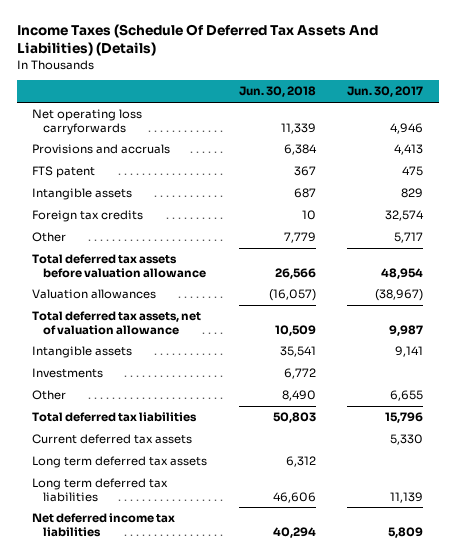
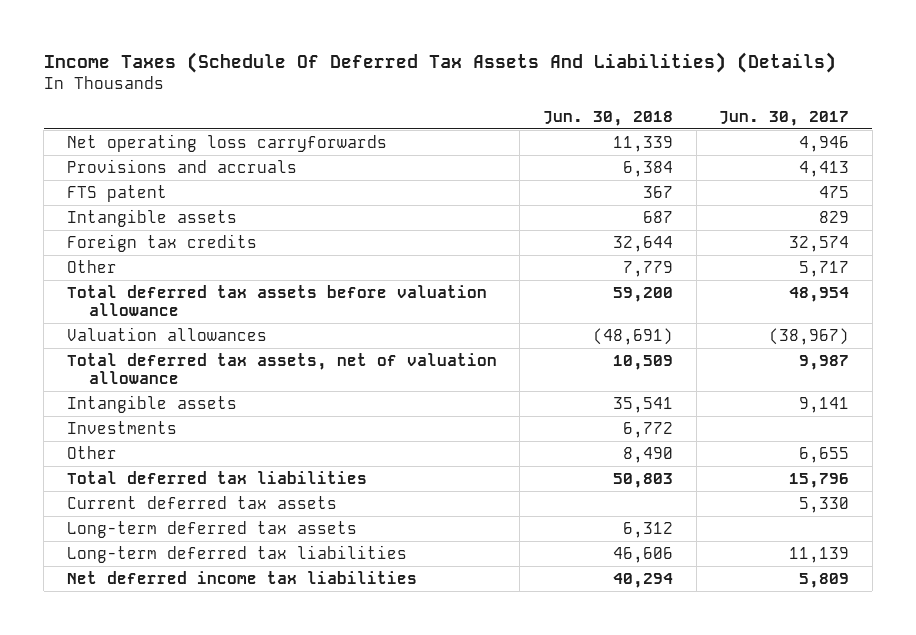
[301,210,316,221] 10 -> [612,235,673,252] 32,644
[274,267,316,279] 26,566 -> [612,286,673,302] 59,200
[268,289,316,302] (16,057) -> [592,327,673,345] (48,691)
[32,456,208,469] Long term deferred tax assets -> [66,520,357,538] Long-term deferred tax assets
[32,478,169,502] Long term deferred tax liabilities -> [66,544,407,563] Long-term deferred tax liabilities

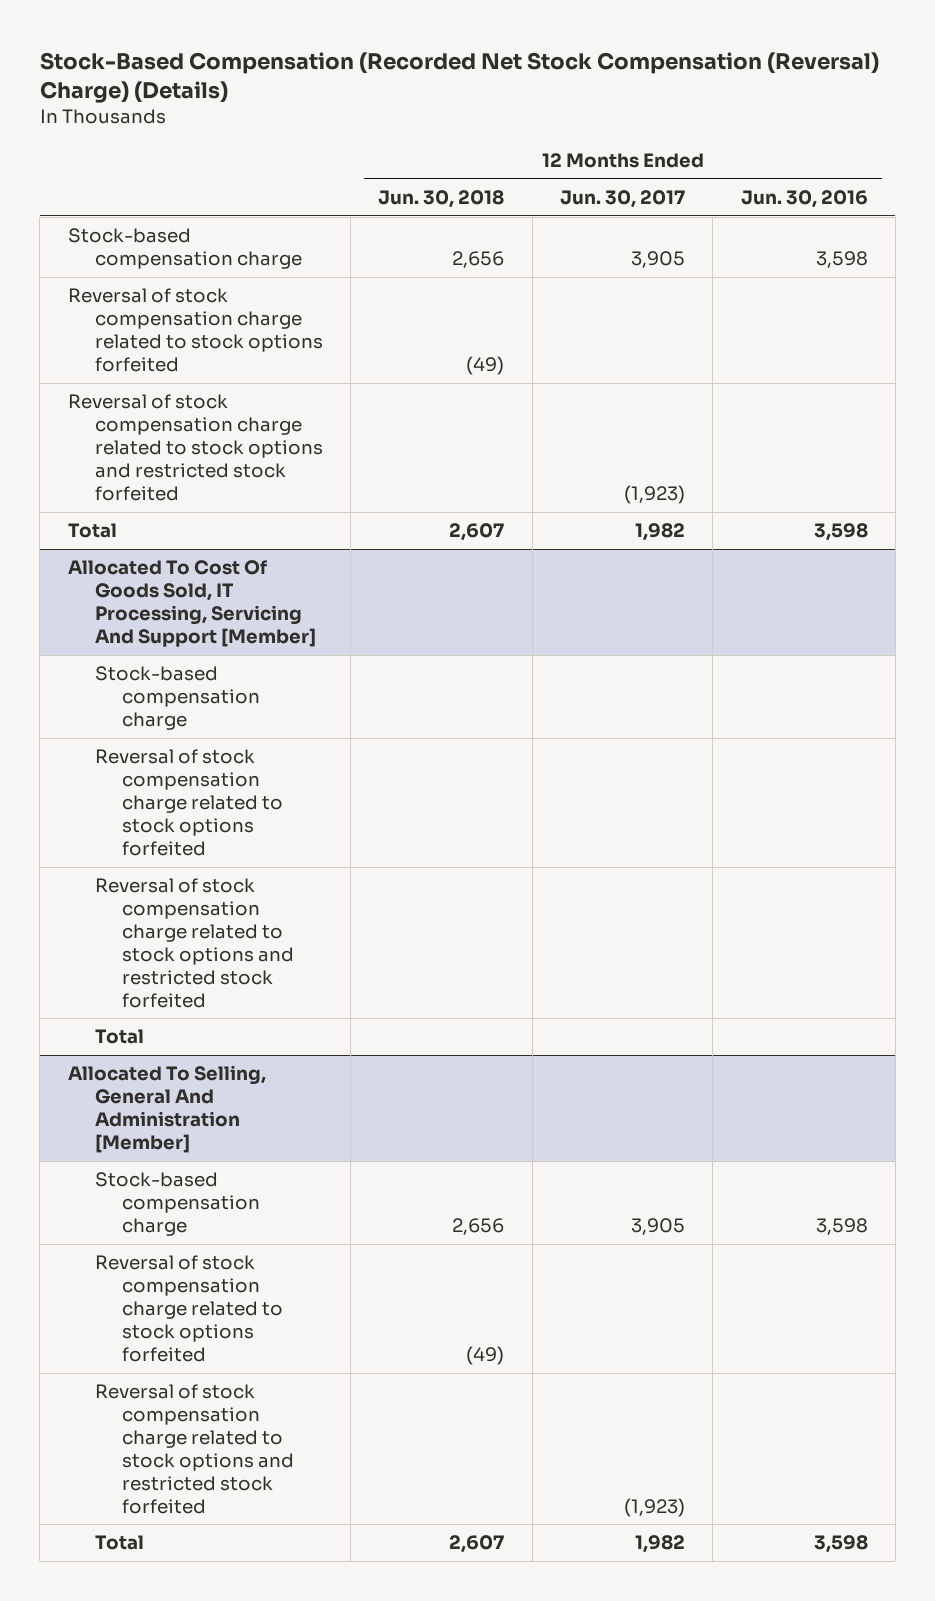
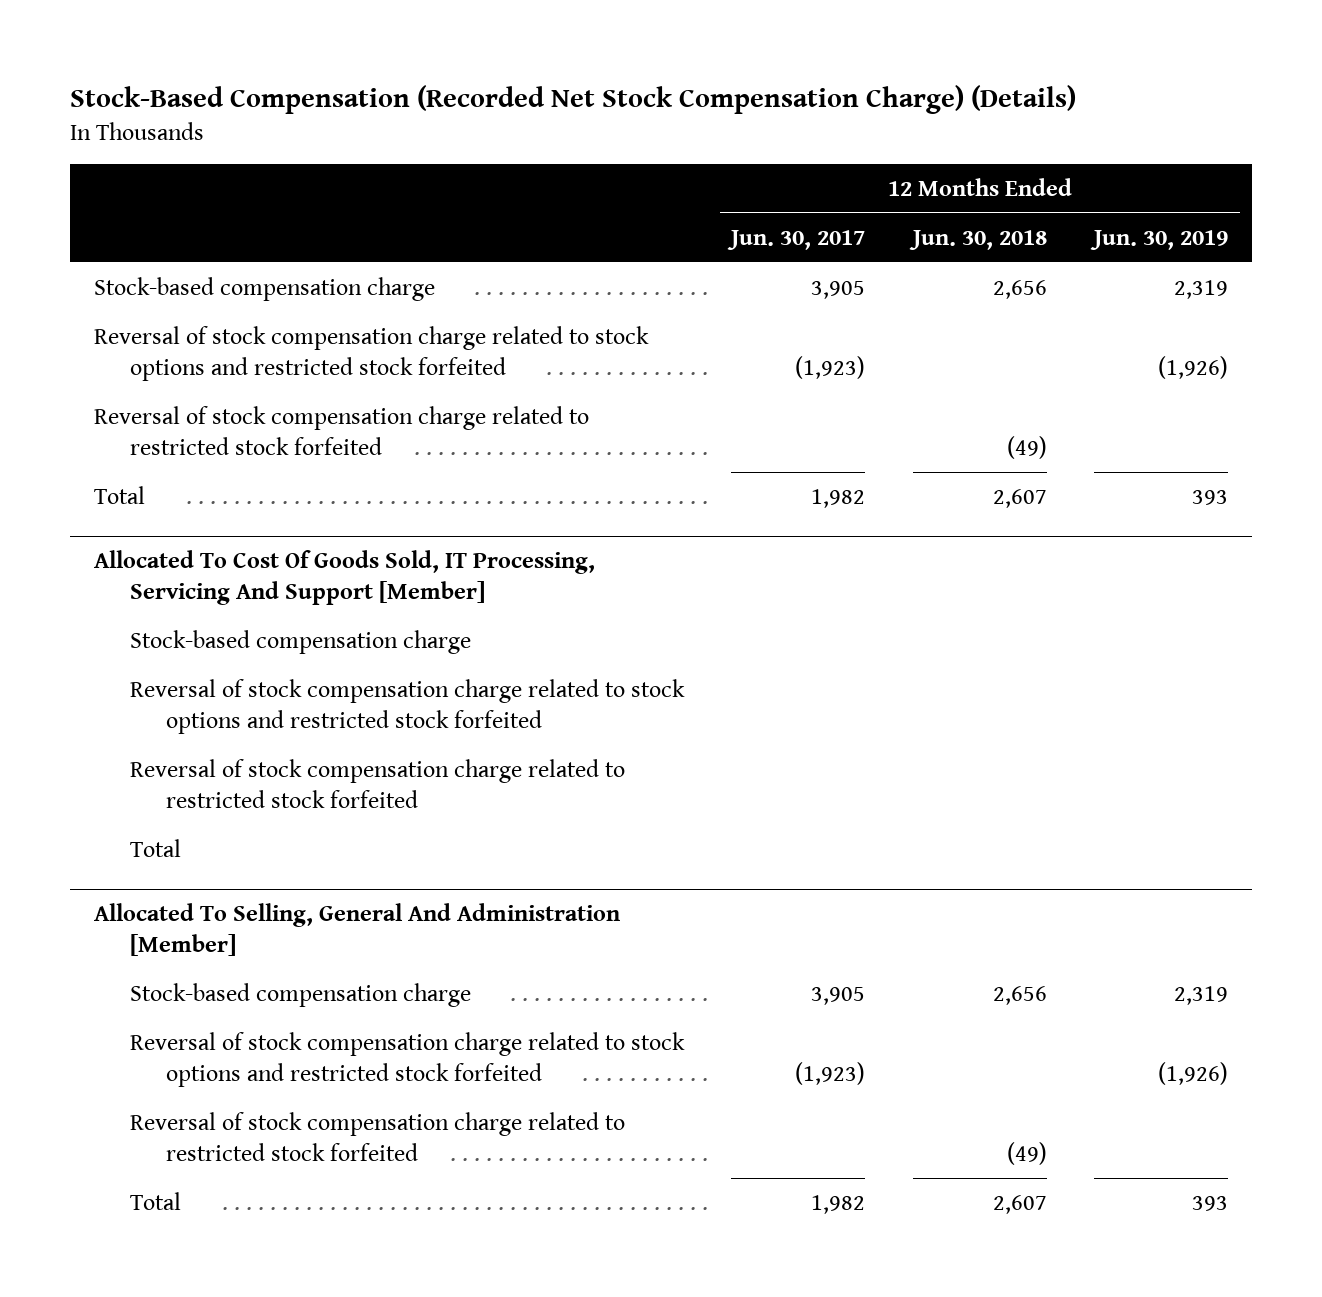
[39,51,879,103] Stock-Based Compensation (Recorded Net Stock Compensation (Reversal) Charge) (Details) -> [70,85,1077,115] Stock-Based Compensation (Recorded Net Stock Compensation Charge) (Details)
[740,189,868,208] Jun. 30, 2016 -> none
none -> [1090,229,1229,250] Jun. 30, 2019
[67,288,323,372] Reversal of stock compensation charge related to stock options forfeited -> none
none -> [93,405,589,455] Reversal of stock compensation charge related to restricted stock forfeited
[94,749,283,856] Reversal of stock compensation charge related to stock options forfeited -> none
none -> [130,758,626,808] Reversal of stock compensation charge related to restricted stock forfeited
[94,1255,283,1362] Reversal of stock compensation charge related to stock options forfeited -> none
none -> [130,1111,626,1161] Reversal of stock compensation charge related to restricted stock forfeited

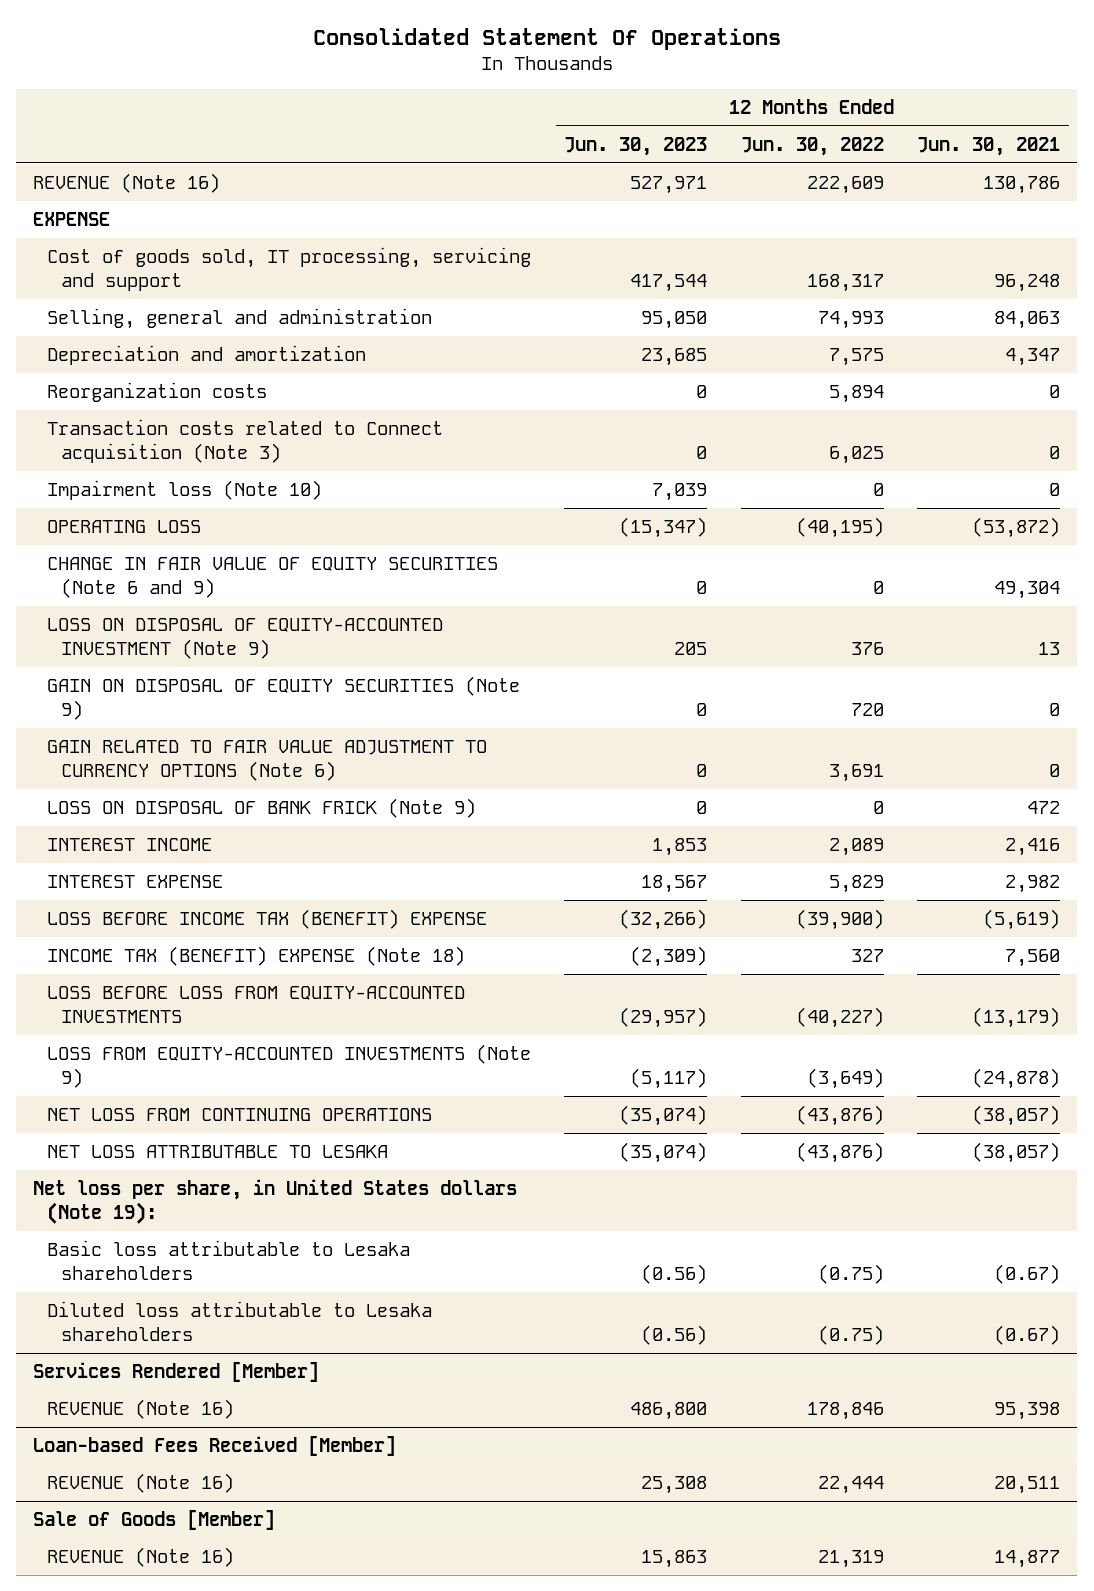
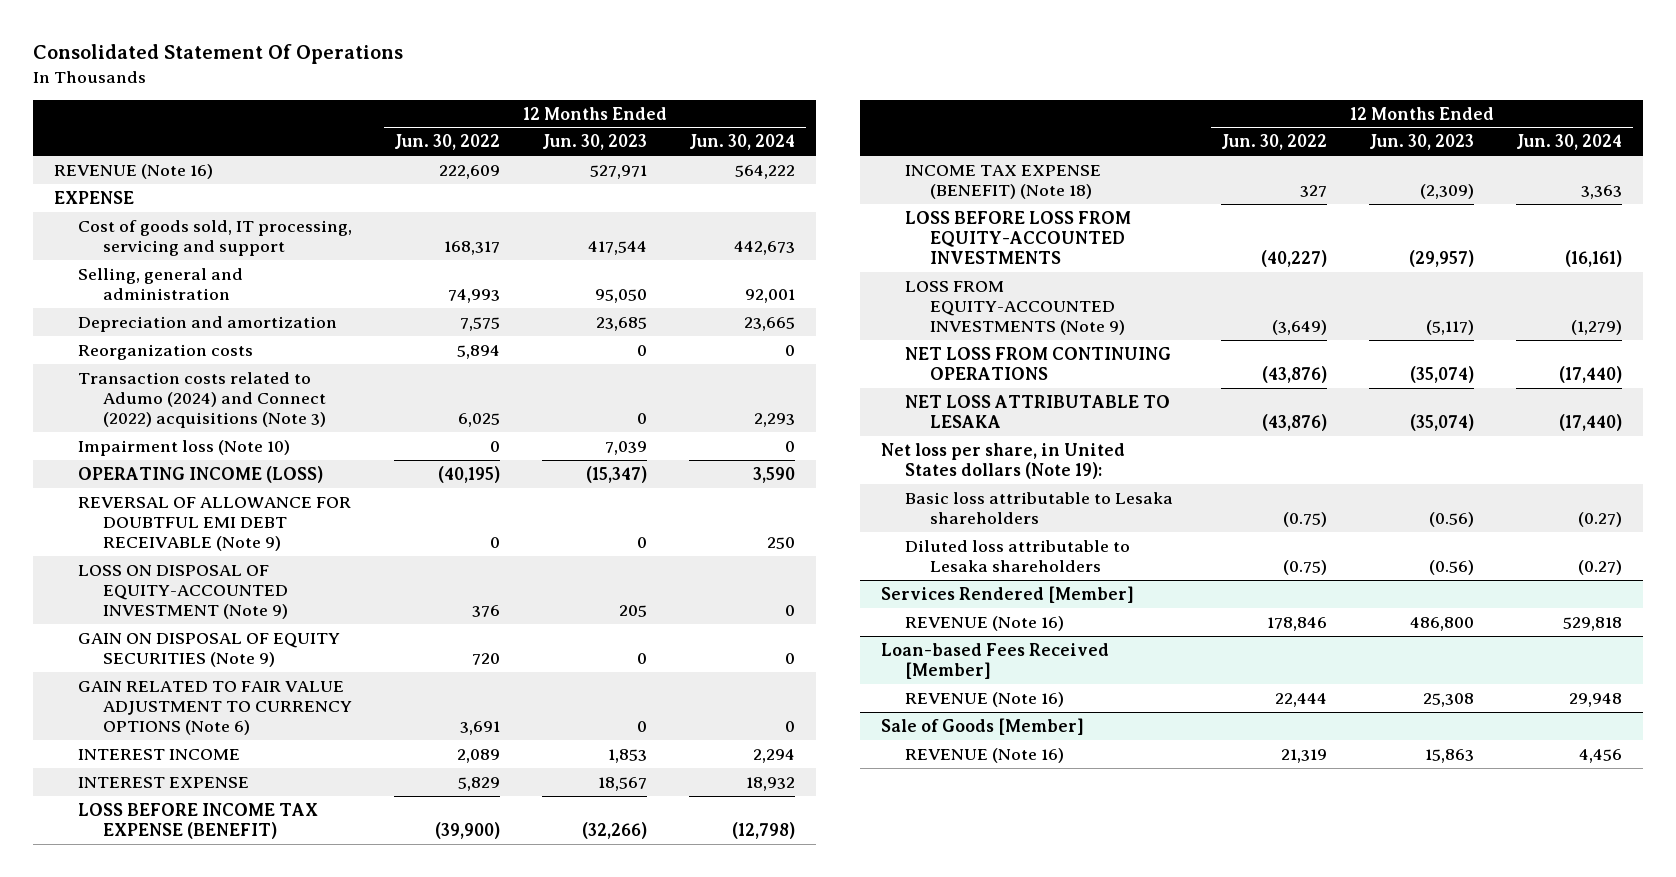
[917,136,1061,156] Jun. 30, 2021 -> none
none -> [689,134,796,151] Jun. 30, 2024
[46,418,443,463] Transaction costs related to Connect acquisition (Note 3) -> [78,371,326,428] Transaction costs related to Adumo (2024) and Connect (2022) acquisitions (Note 3)
[46,556,498,598] CHANGE IN FAIR VALUE OF EQUITY SECURITIES (Note 6 and 9) -> none
[46,519,201,533] OPERATING LOSS -> [78,465,324,483] OPERATING INCOME (LOSS)
none -> [78,496,352,551] REVERSAL OF ALLOWANCE FOR DOUBTFUL EMI DEBT RECEIVABLE (Note 9)
[46,797,476,818] LOSS ON DISPOSAL OF BANK FRICK (Note 9) -> none
[46,908,487,929] LOSS BEFORE INCOME TAX (BENEFIT) EXPENSE -> [78,802,319,839] LOSS BEFORE INCOME TAX EXPENSE (BENEFIT)
[46,945,465,966] INCOME TAX (BENEFIT) EXPENSE (Note 18) -> [905,164,1102,199] INCOME TAX EXPENSE (BENEFIT) (Note 18)

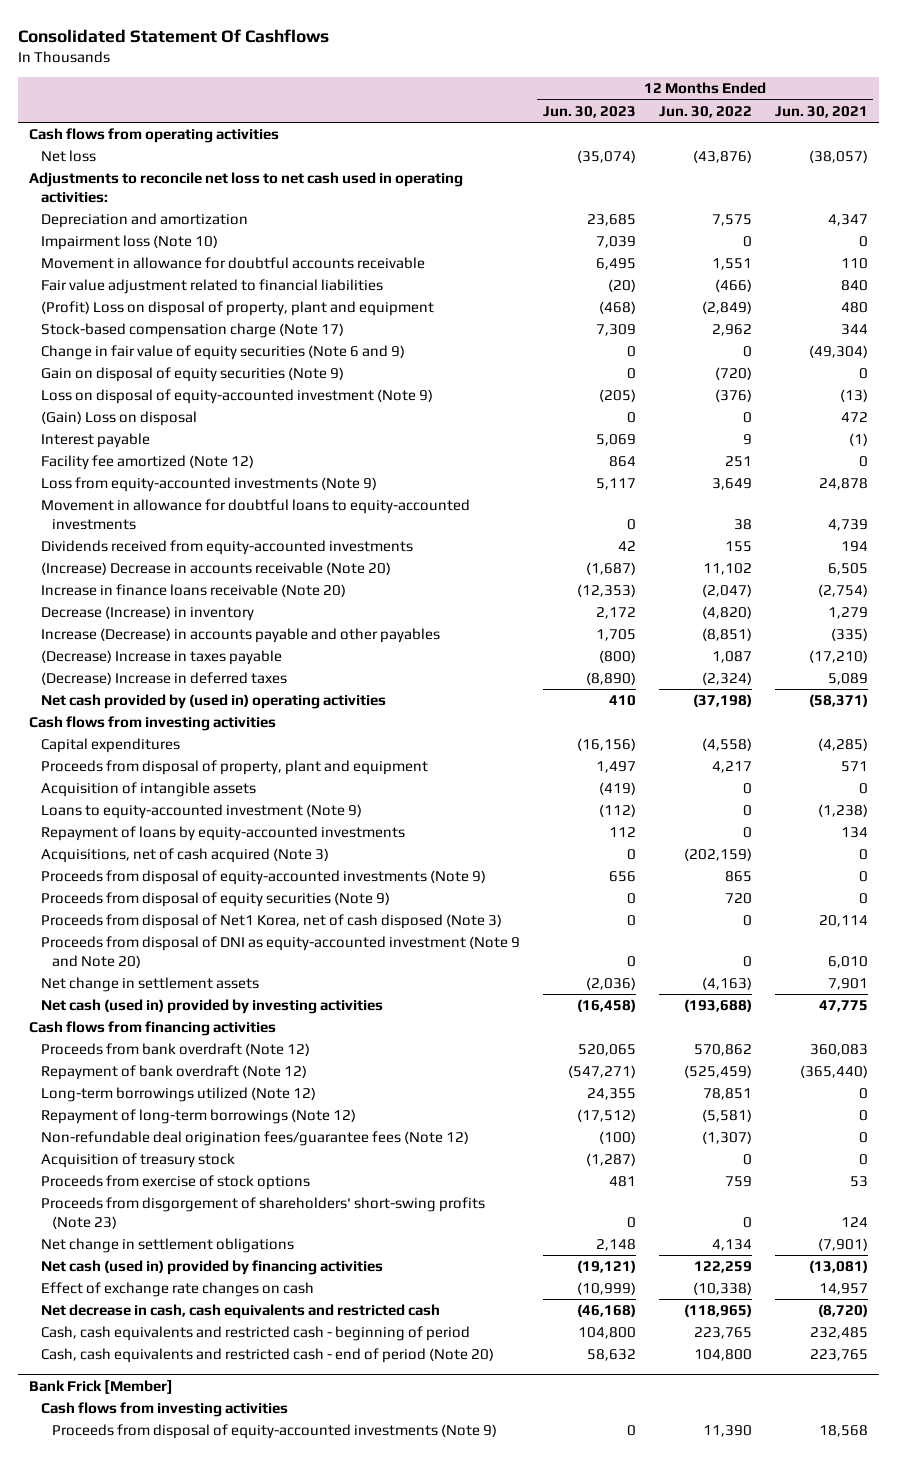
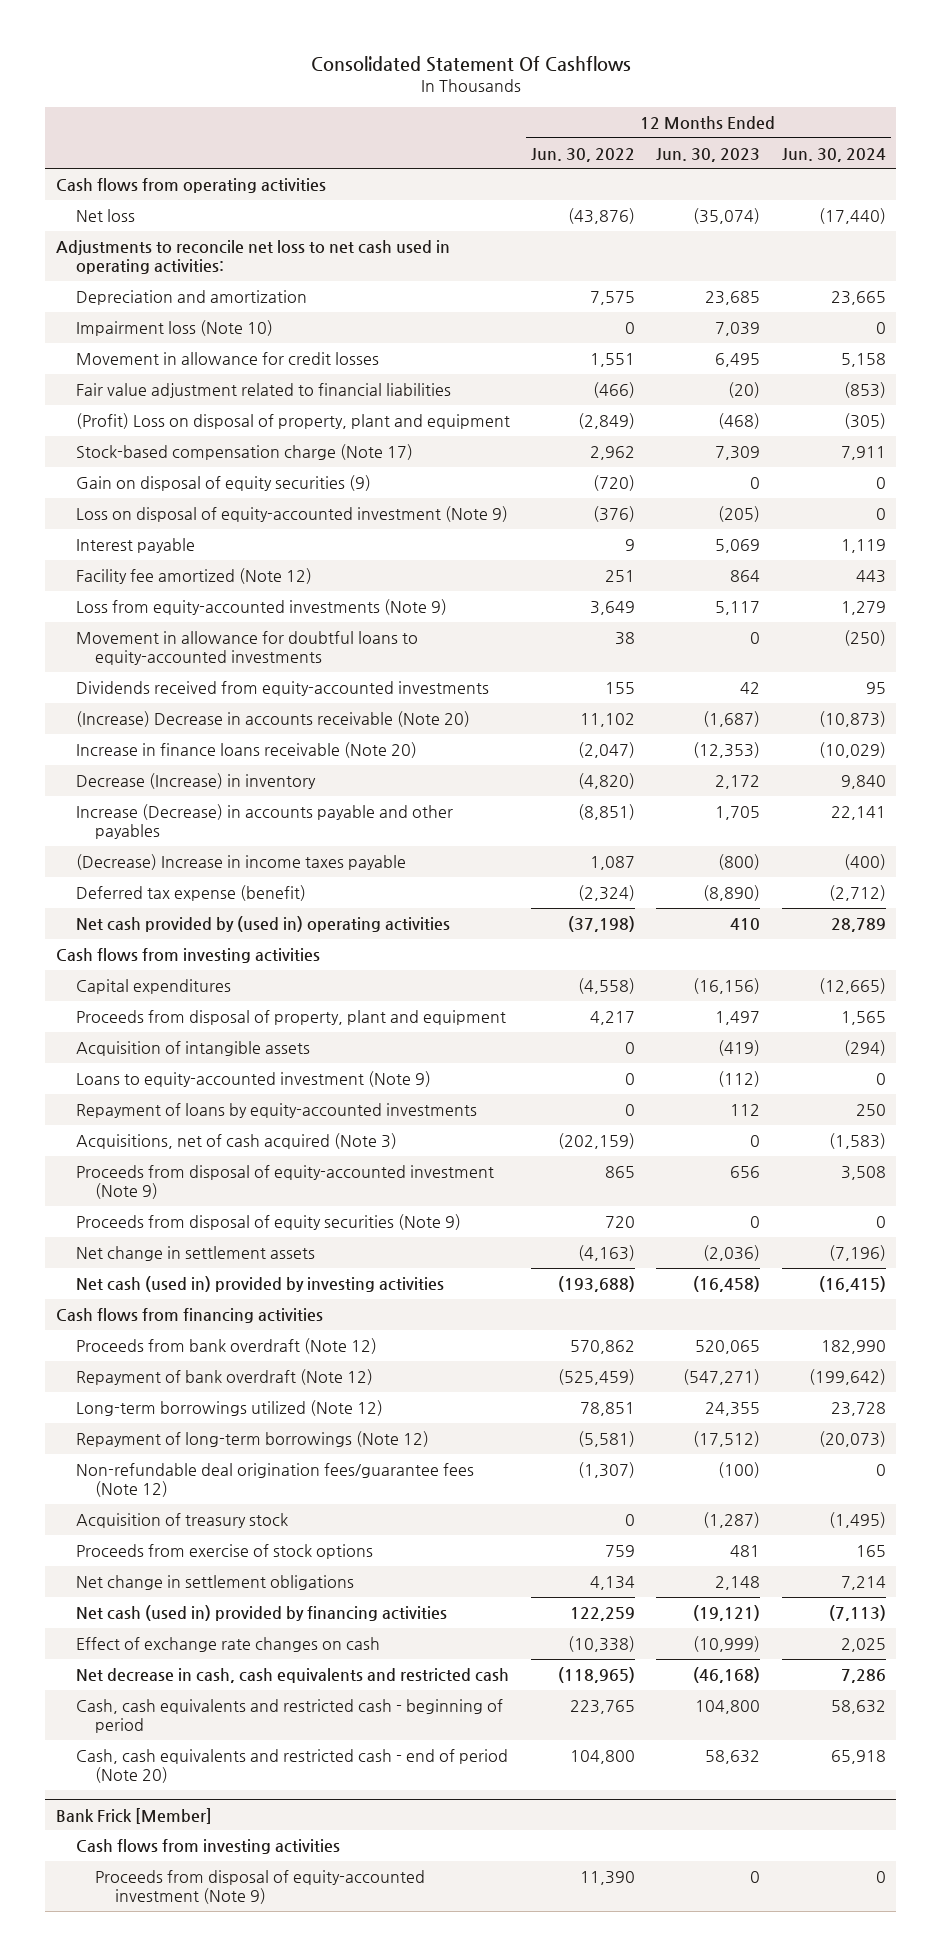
[774,105,868,118] Jun. 30, 2021 -> none
none -> [781,147,886,162] Jun. 30, 2024
[40,257,425,270] Movement in allowance for doubtful accounts receivable -> [75,351,379,365] Movement in allowance for credit losses
[40,345,405,361] Change in fair value of equity securities (Note 6 and 9) -> none
[40,367,344,383] Gain on disposal of equity securities (Note 9) -> [75,474,371,491] Gain on disposal of equity securities (9)
[40,411,197,427] (Gain) Loss on disposal -> none
[40,650,282,666] (Decrease) Increase in taxes payable -> [75,853,406,870] (Decrease) Increase in income taxes payable
[40,672,287,686] (Decrease) Increase in deferred taxes -> [75,884,306,901] Deferred tax expense (benefit)
[40,870,486,886] Proceeds from disposal of equity-accounted investments (Note 9) -> [75,1164,494,1200] Proceeds from disposal of equity-accounted investment (Note 9)
[40,914,502,930] Proceeds from disposal of Net1 Korea, net of cash disposed (Note 3) -> none
[40,936,520,968] Proceeds from disposal of DNI as equity-accounted investment (Note 9 and Note 20) -> none
[40,1197,485,1229] Proceeds from disgorgement of shareholders' short-swing profits (Note 23) -> none
[52,1424,498,1440] Proceeds from disposal of equity-accounted investments (Note 9) -> [95,1869,426,1905] Proceeds from disposal of equity-accounted investment (Note 9)

